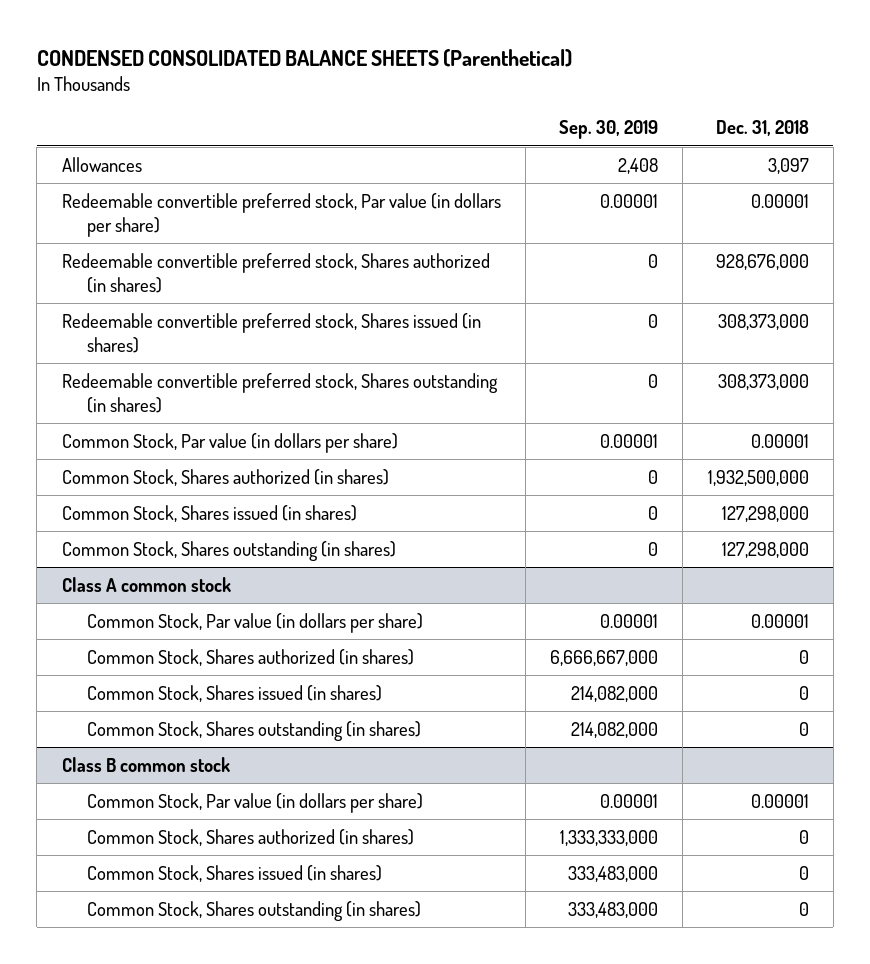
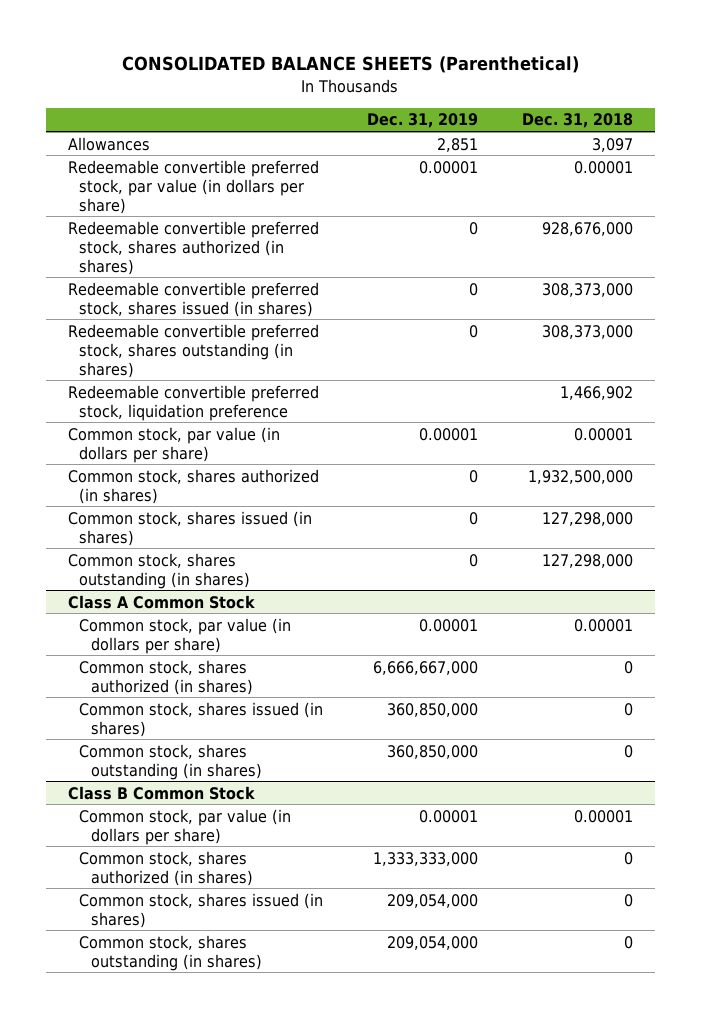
[36,48,572,67] CONDENSED CONSOLIDATED BALANCE SHEETS (Parenthetical) -> [122,56,580,74] CONSOLIDATED BALANCE SHEETS (Parenthetical)
[559,120,659,140] Sep. 30, 2019 -> none
none -> [367,113,479,129] Dec. 31, 2019
[61,192,501,237] Redeemable convertible preferred stock, Par value (in dollars per share) -> [67,159,319,214] Redeemable convertible preferred stock, par value (in dollars per share)
[61,252,490,293] Redeemable convertible preferred stock, Shares authorized (in shares) -> [67,220,319,275] Redeemable convertible preferred stock, shares authorized (in shares)
[61,312,481,353] Redeemable convertible preferred stock, Shares issued (in shares) -> [67,281,319,317] Redeemable convertible preferred stock, shares issued (in shares)
[61,372,498,413] Redeemable convertible preferred stock, Shares outstanding (in shares) -> [67,323,319,378] Redeemable convertible preferred stock, shares outstanding (in shares)
none -> [67,384,319,421] Redeemable convertible preferred stock, liquidation preference
[61,432,398,453] Common Stock, Par value (in dollars per share) -> [67,426,280,463] Common stock, par value (in dollars per share)
[61,468,389,486] Common Stock, Shares authorized (in shares) -> [67,468,319,504] Common stock, shares authorized (in shares)
[61,504,357,522] Common Stock, Shares issued (in shares) -> [67,510,312,546] Common stock, shares issued (in shares)
[61,540,396,561] Common Stock, Shares outstanding (in shares) -> [67,552,251,589] Common stock, shares outstanding (in shares)
[61,576,231,592] Class A common stock -> [67,594,255,609] Class A Common Stock
[87,612,424,633] Common Stock, Par value (in dollars per share) -> [79,617,292,654] Common stock, par value (in dollars per share)
[87,648,415,666] Common Stock, Shares authorized (in shares) -> [79,659,253,695] Common stock, shares authorized (in shares)
[87,684,383,702] Common Stock, Shares issued (in shares) -> [79,701,324,737] Common stock, shares issued (in shares)
[87,720,422,741] Common Stock, Shares outstanding (in shares) -> [79,743,262,780] Common stock, shares outstanding (in shares)
[61,756,230,772] Class B common stock -> [67,785,255,800] Class B Common Stock
[87,792,424,813] Common Stock, Par value (in dollars per share) -> [79,808,292,845] Common stock, par value (in dollars per share)
[87,828,415,846] Common Stock, Shares authorized (in shares) -> [79,850,253,886] Common stock, shares authorized (in shares)
[87,864,383,882] Common Stock, Shares issued (in shares) -> [79,892,324,928] Common stock, shares issued (in shares)
[87,900,422,921] Common Stock, Shares outstanding (in shares) -> [79,934,262,971] Common stock, shares outstanding (in shares)

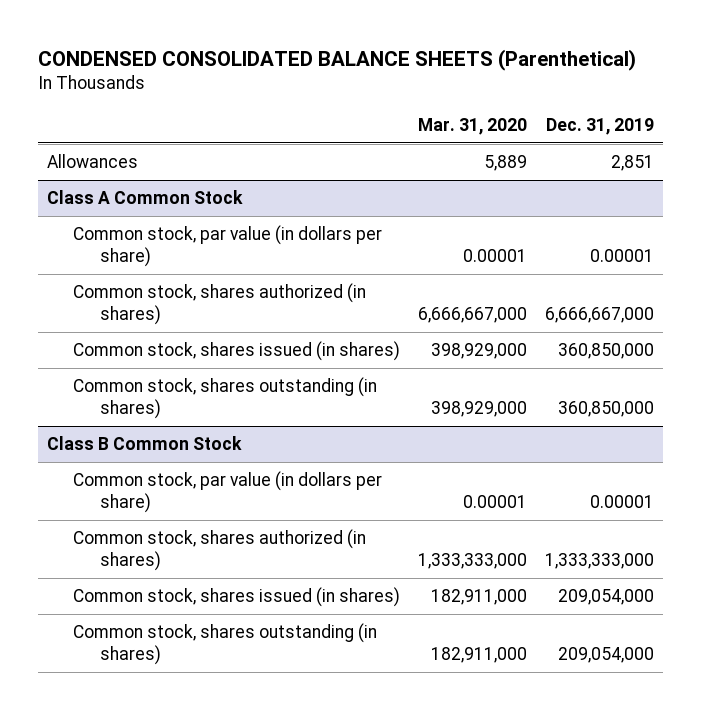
[122,56,580,74] CONSOLIDATED BALANCE SHEETS (Parenthetical) -> [38,48,637,71] CONDENSED CONSOLIDATED BALANCE SHEETS (Parenthetical)
[522,113,634,129] Dec. 31, 2018 -> none
none -> [417,118,527,136] Mar. 31, 2020
[67,159,319,214] Redeemable convertible preferred stock, par value (in dollars per share) -> none
[67,220,319,275] Redeemable convertible preferred stock, shares authorized (in shares) -> none
[67,281,319,317] Redeemable convertible preferred stock, shares issued (in shares) -> none
[67,323,319,378] Redeemable convertible preferred stock, shares outstanding (in shares) -> none
[67,384,319,421] Redeemable convertible preferred stock, liquidation preference -> none
[67,426,280,463] Common stock, par value (in dollars per share) -> none
[67,468,319,504] Common stock, shares authorized (in shares) -> none
[67,510,312,546] Common stock, shares issued (in shares) -> none
[67,552,251,589] Common stock, shares outstanding (in shares) -> none

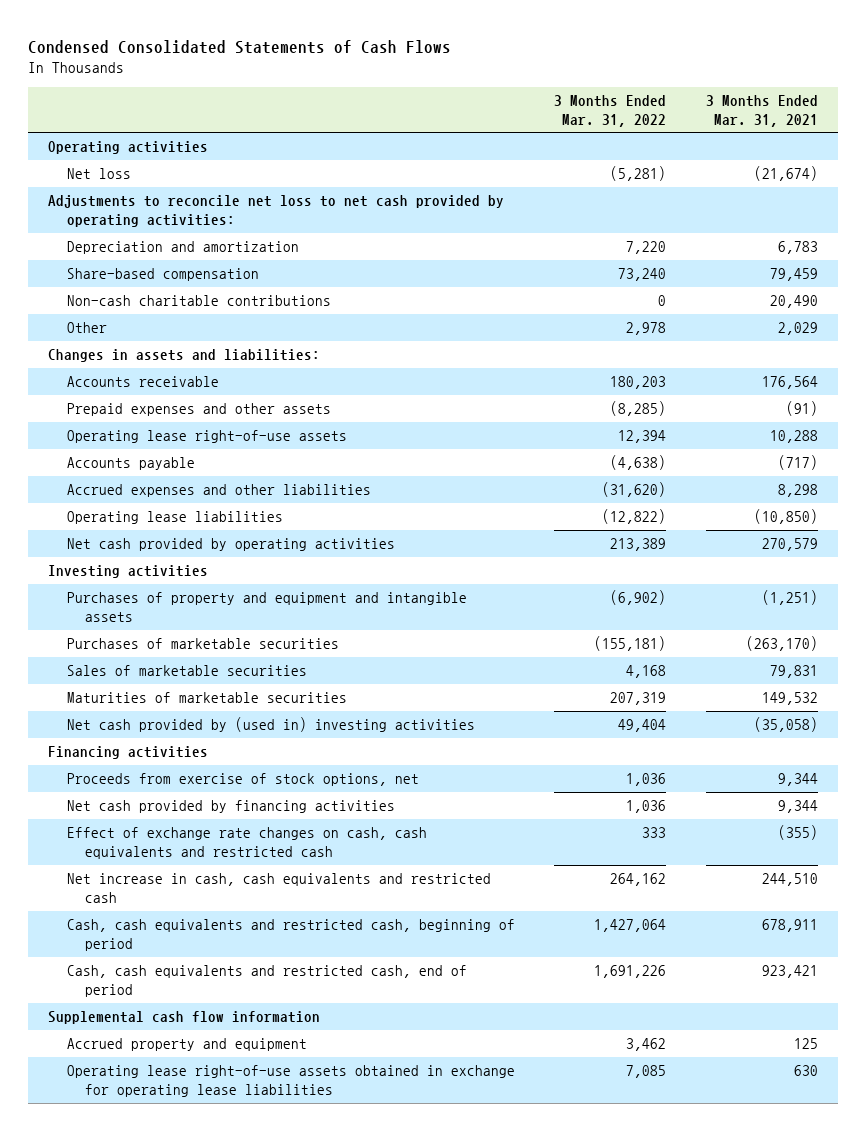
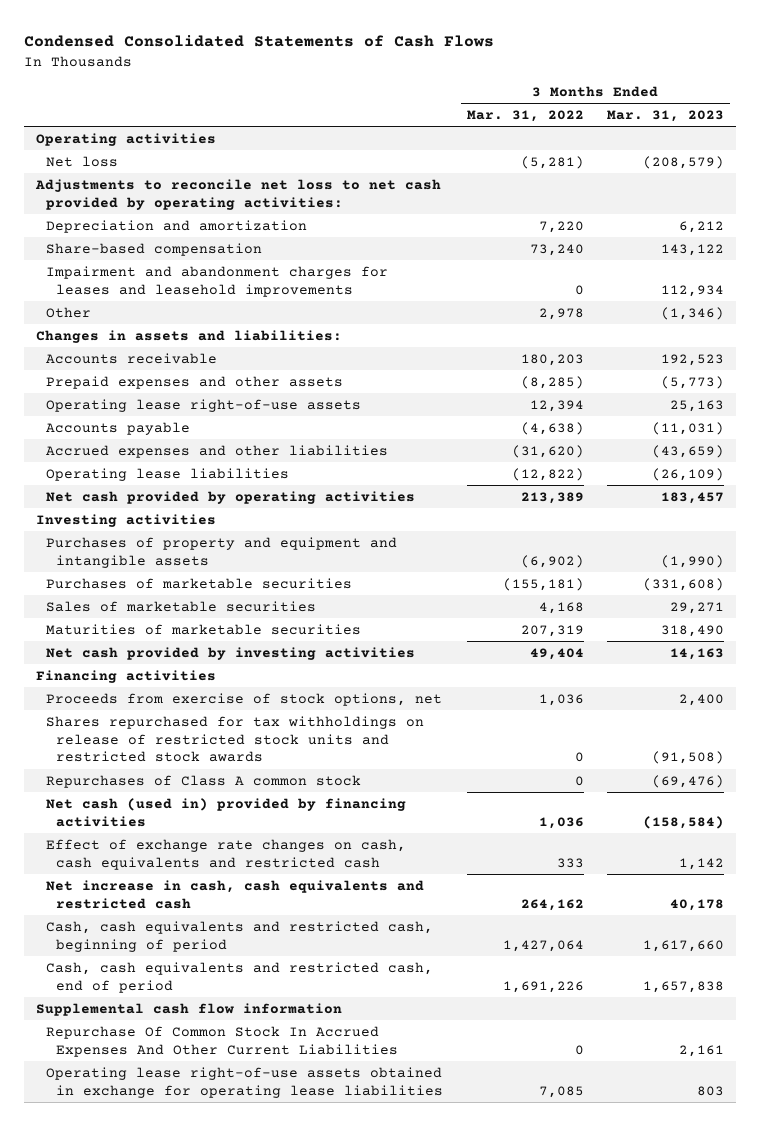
[705,95,818,127] 3 Months Ended Mar. 31, 2021 -> none
none -> [606,109,724,122] Mar. 31, 2023
[66,295,331,307] Non-cash charitable contributions -> none
none -> [45,265,388,297] Impairment and abandonment charges for leases and leasehold improvements
[66,717,475,733] Net cash provided by (used in) investing activities -> [45,646,415,660] Net cash provided by investing activities
none -> [45,715,424,763] Shares repurchased for tax withholdings on release of restricted stock units and restricted stock awards
none -> [45,774,361,788] Repurchases of Class A common stock
[66,800,395,814] Net cash provided by financing activities -> [45,797,406,827] Net cash (used in) provided by financing activities
[66,1038,307,1052] Accrued property and equipment -> none
none -> [45,1025,399,1057] Repurchase Of Common Stock In Accrued Expenses And Other Current Liabilities

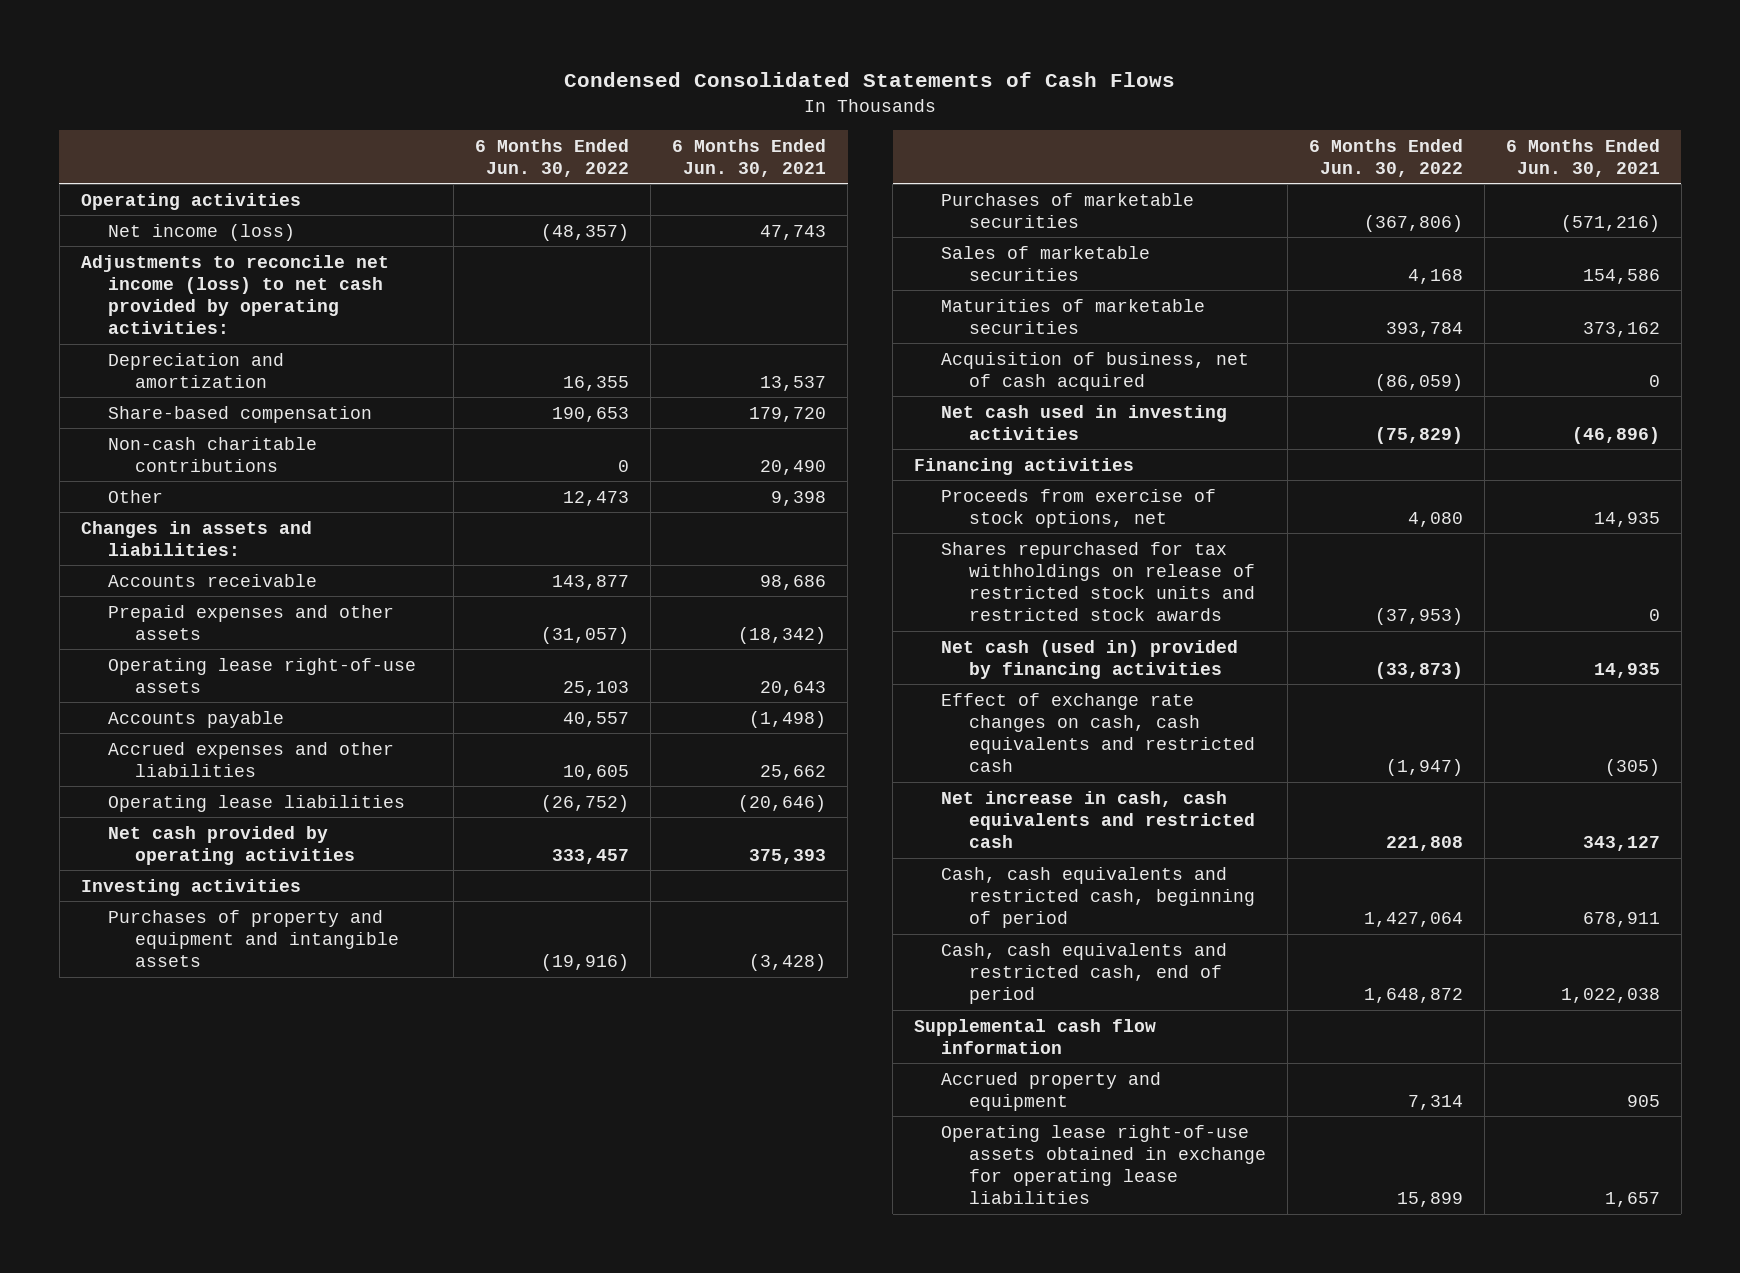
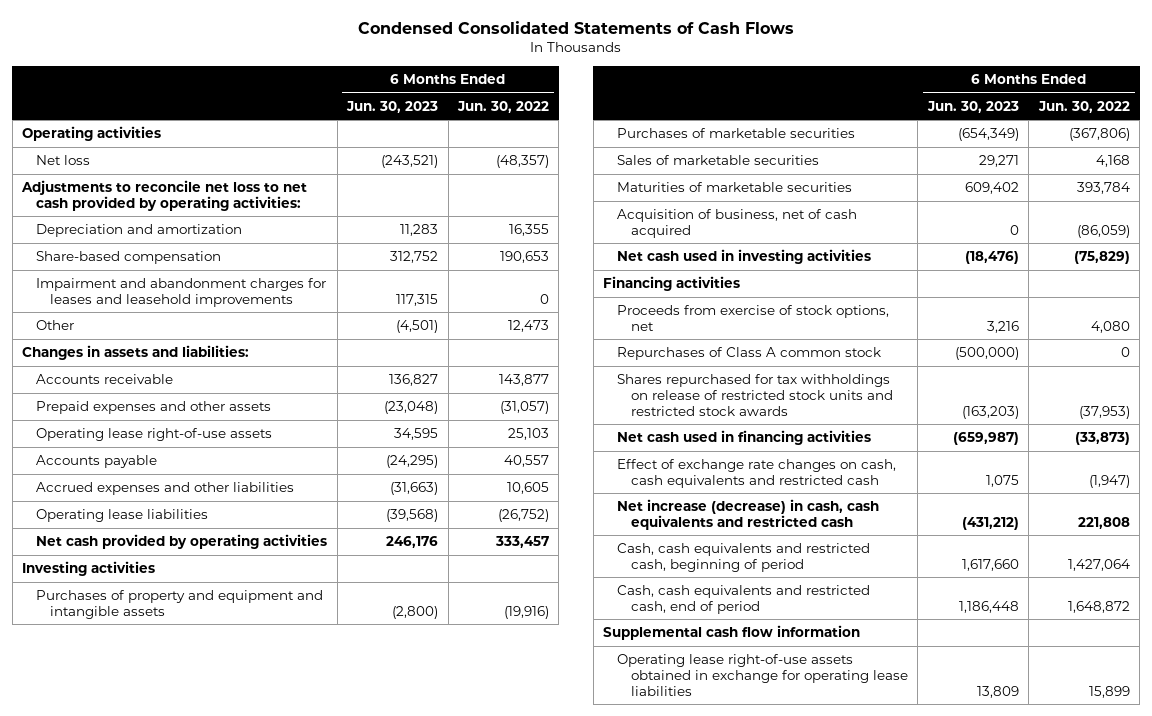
[672,138,827,177] 6 Months Ended Jun. 30, 2021 -> none
none -> [346,100,439,113] Jun. 30, 2023
[107,223,295,241] Net income (loss) -> [36,155,91,166] Net loss
[80,254,389,335] Adjustments to reconcile net income (loss) to net cash provided by operating activities: -> [21,180,308,211] Adjustments to reconcile net loss to net cash provided by operating activities:
[107,436,317,472] Non-cash charitable contributions -> none
none -> [36,278,327,307] Impairment and abandonment charges for leases and leasehold improvements
none -> [617,347,882,361] Repurchases of Class A common stock
[941,639,1239,679] Net cash (used in) provided by financing activities -> [617,430,872,446] Net cash used in financing activities
[941,790,1255,849] Net increase in cash, cash equivalents and restricted cash -> [617,499,880,530] Net increase (decrease) in cash, cash equivalents and restricted cash
[941,1071,1162,1111] Accrued property and equipment -> none

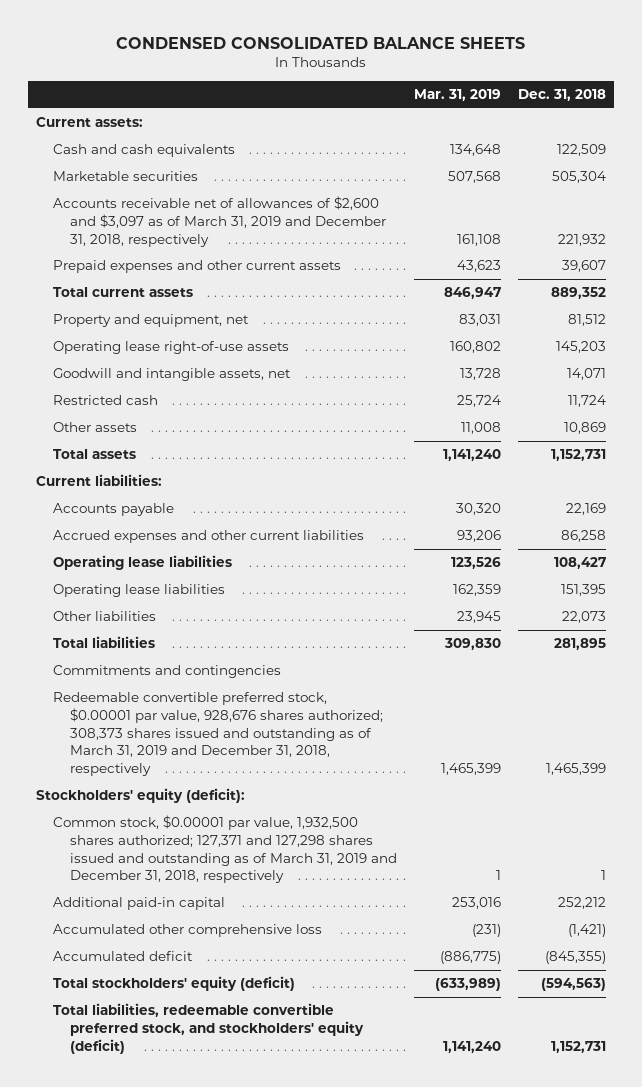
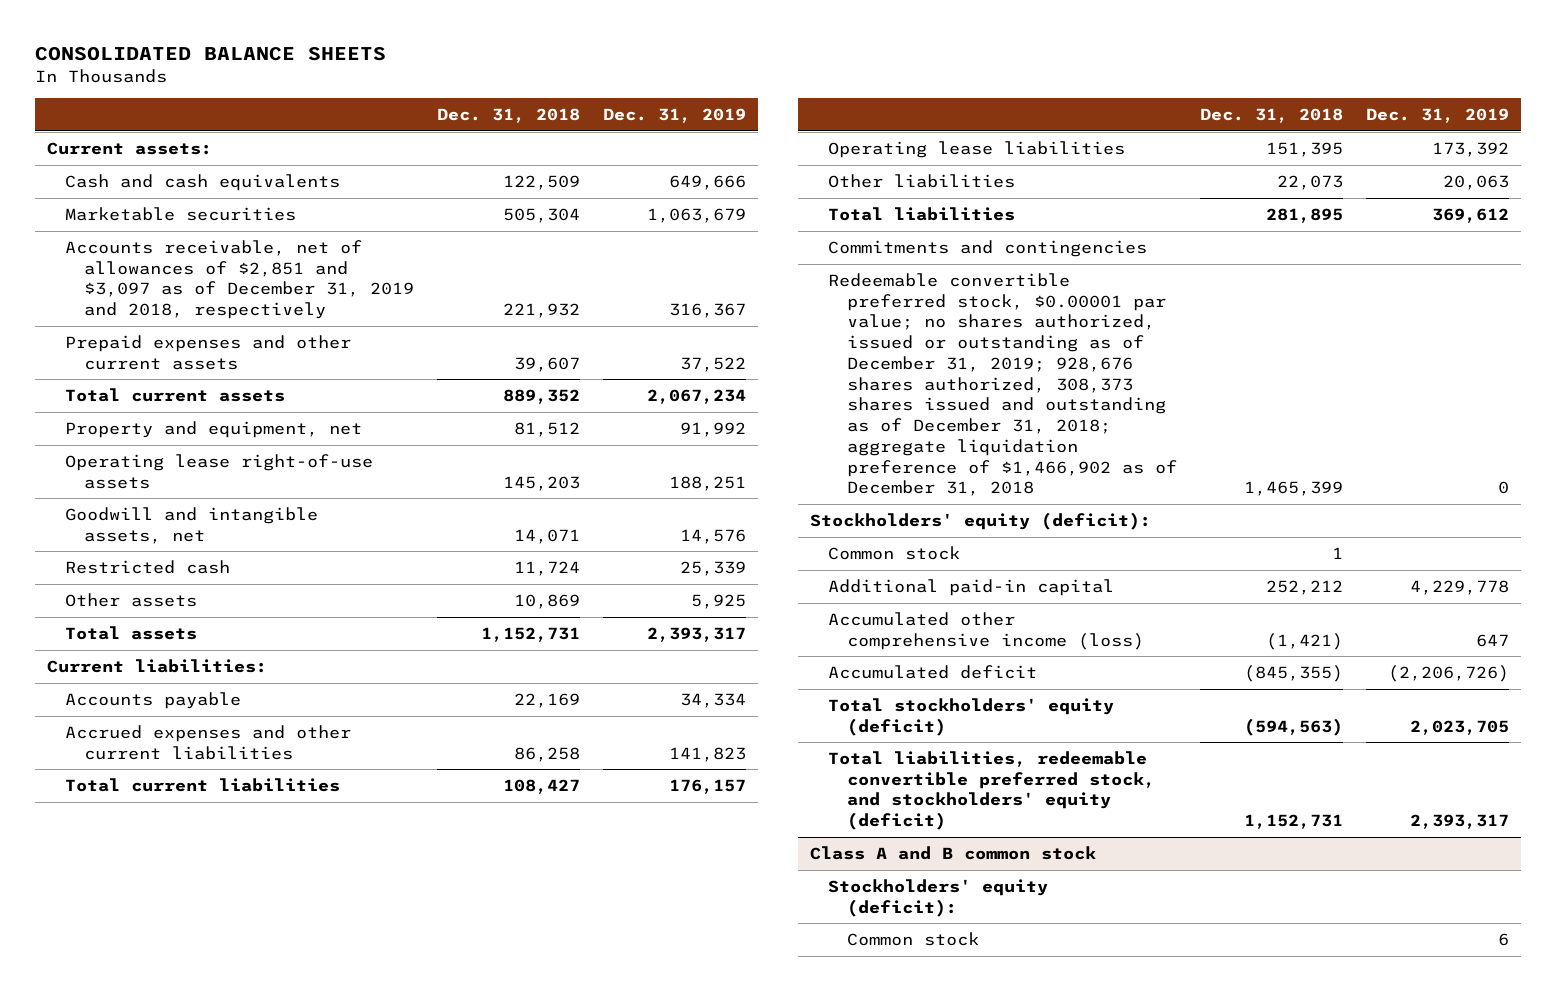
[115,36,525,49] CONDENSED CONSOLIDATED BALANCE SHEETS -> [35,46,387,62] CONSOLIDATED BALANCE SHEETS
[414,89,502,102] Mar. 31, 2019 -> none
none -> [603,108,747,124] Dec. 31, 2019
[53,196,387,247] Accounts receivable net of allowances of $2,600 and $3,097 as of March 31, 2019 and December 31, 2018, respectively -> [65,240,415,320] Accounts receivable, net of allowances of $2,851 and $3,097 as of December 31, 2019 and 2018, respectively
[53,555,233,571] Operating lease liabilities -> [65,778,341,793] Total current liabilities
[53,692,384,777] Redeemable convertible preferred stock, $0.00001 par value, 928,676 shares authorized; 308,373 shares issued and outstanding as of March 31, 2019 and December 31, 2018, respectively -> [828,273,1178,497] Redeemable convertible preferred stock, $0.00001 par value; no shares authorized, issued or outstanding as of December 31, 2019; 928,676 shares authorized, 308,373 shares issued and outstanding as of December 31, 2018; aggregate liquidation preference of $1,466,902 as of December 31, 2018
[53,815,398,884] Common stock, $0.00001 par value, 1,932,500 shares authorized; 127,371 and 127,298 shares issued and outstanding as of March 31, 2019 and December 31, 2018, respectively -> [828,546,961,561] Common stock
[53,924,323,938] Accumulated other comprehensive loss -> [828,612,1145,650] Accumulated other comprehensive income (loss)
none -> [809,846,1096,861] Class A and B common stock
none -> [828,879,1049,917] Stockholders' equity (deficit):
none -> [847,932,980,947] Common stock

